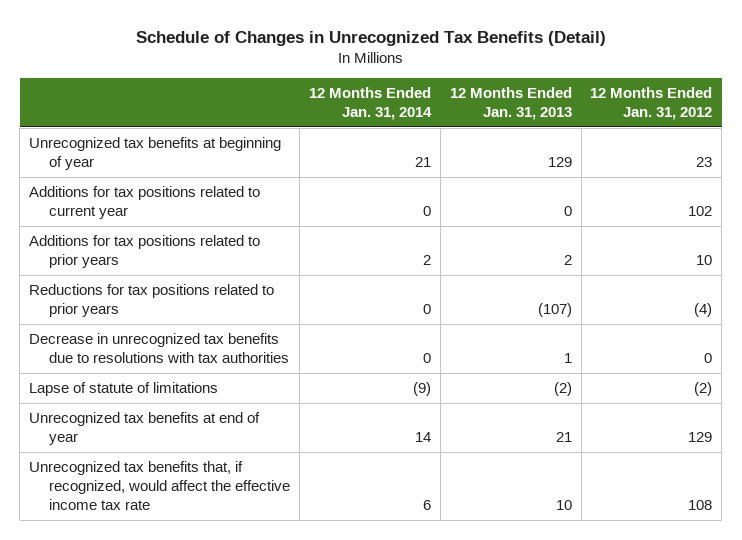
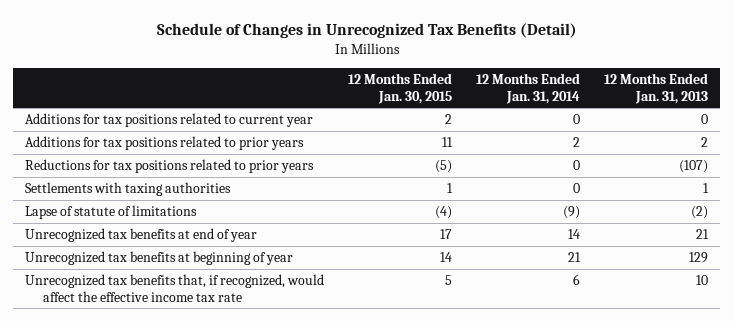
[590,87,713,120] 12 Months Ended Jan. 31, 2012 -> none
none -> [348,73,453,104] 12 Months Ended Jan. 30, 2015
[29,333,290,363] Decrease in unrecognized tax benefits due to resolutions with tax authorities -> [25,182,232,197] Settlements with taxing authorities
[29,137,282,170] Unrecognized tax benefits at beginning of year -> [25,251,294,266] Unrecognized tax benefits at beginning of year

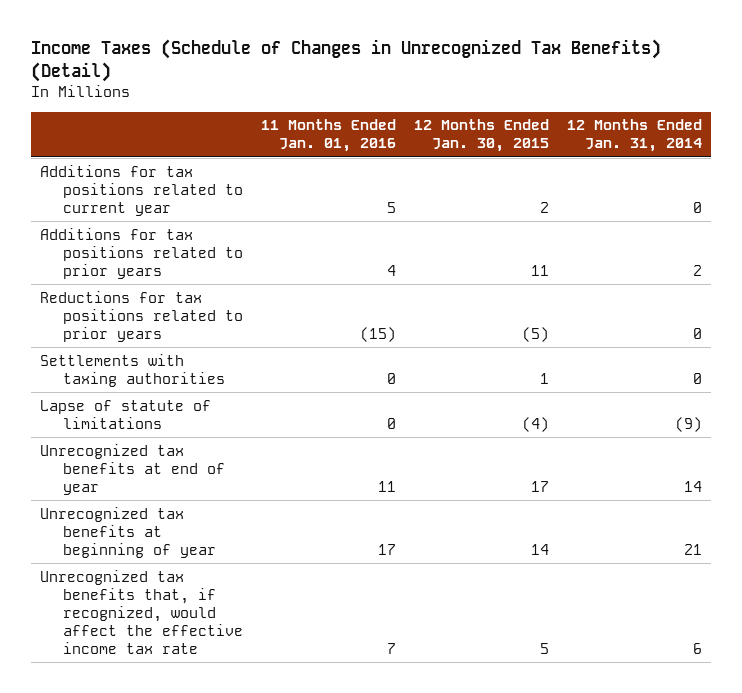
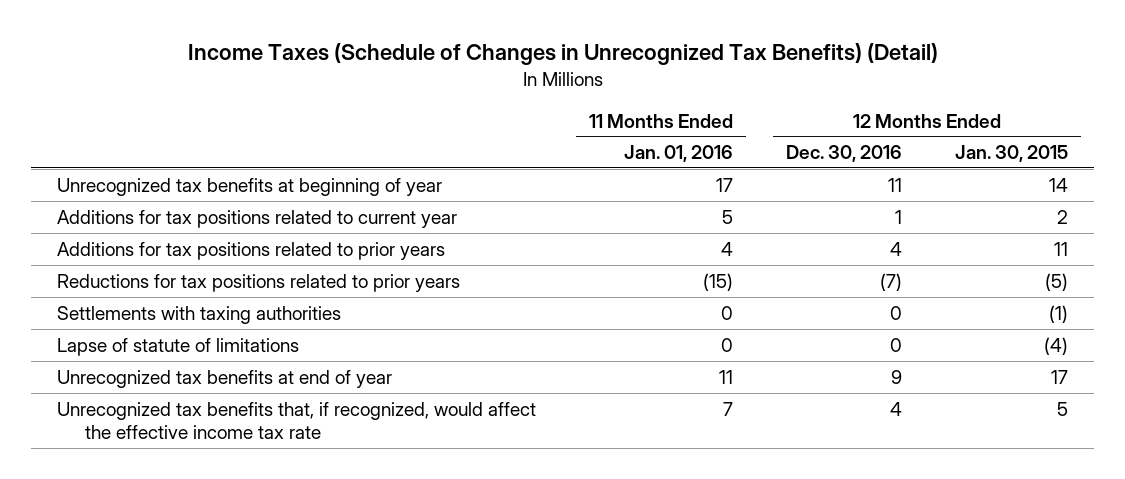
[567,119,703,153] 12 Months Ended Jan. 31, 2014 -> none
none -> [785,145,902,163] Dec. 30, 2016
[40,506,216,558] Unrecognized tax benefits at beginning of year -> [57,177,443,196] Unrecognized tax benefits at beginning of year
[540,372,550,384] 1 -> [1048,304,1068,323] (1)

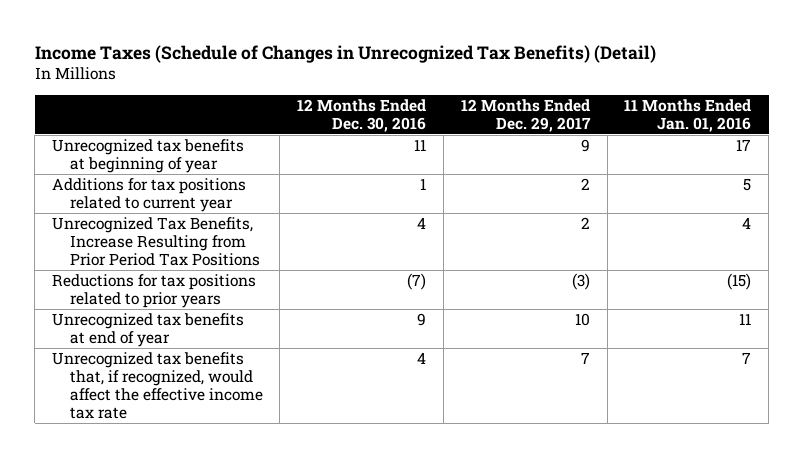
[954,145,1068,163] Jan. 30, 2015 -> none
none -> [460,98,591,132] 12 Months Ended Dec. 29, 2017
[57,241,446,260] Additions for tax positions related to prior years -> none
none -> [52,217,260,266] Unrecognized Tax Benefits, Increase Resulting from Prior Period Tax Positions
[57,305,342,324] Settlements with taxing authorities -> none
[57,337,300,356] Lapse of statute of limitations -> none

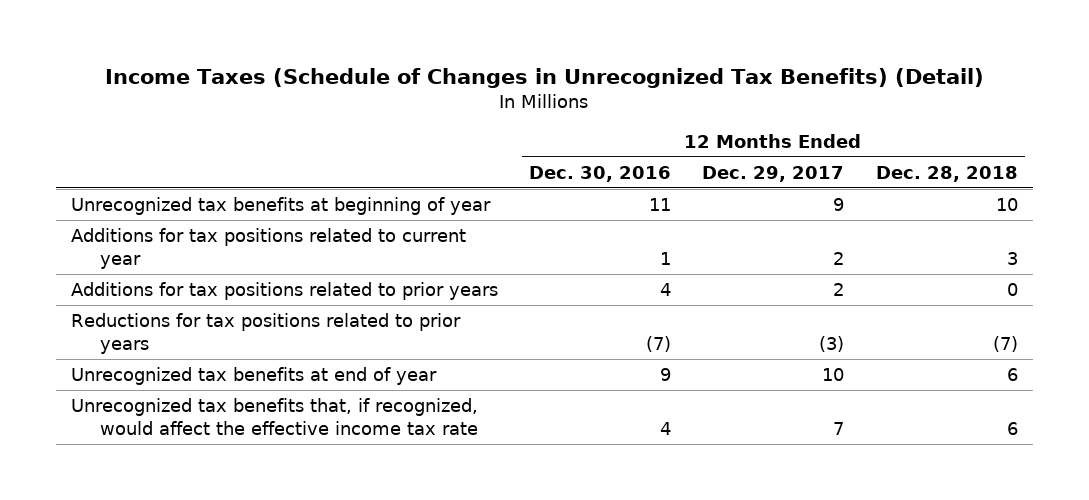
[624,98,752,132] 11 Months Ended Jan. 01, 2016 -> none
none -> [875,165,1018,182] Dec. 28, 2018
[52,217,260,266] Unrecognized Tax Benefits, Increase Resulting from Prior Period Tax Positions -> [71,282,499,301] Additions for tax positions related to prior years

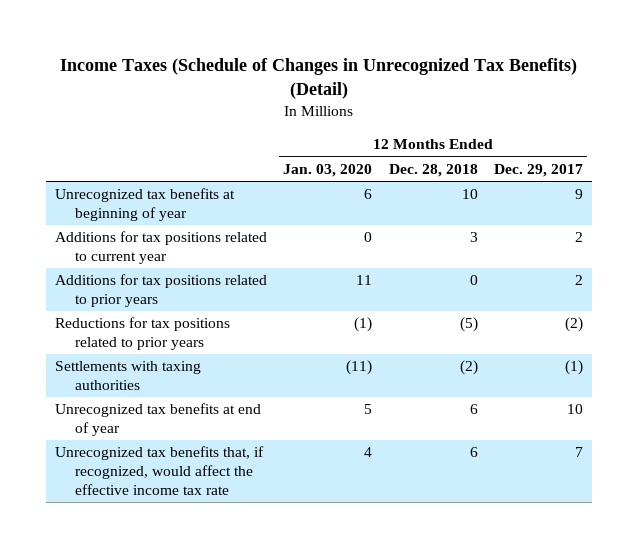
[529,165,672,182] Dec. 30, 2016 -> none
none -> [283,163,373,177] Jan. 03, 2020
[819,336,845,353] (3) -> [565,317,584,333] (2)
[992,336,1018,353] (7) -> [459,317,478,333] (5)
none -> [54,361,201,391] Settlements with taxing authorities

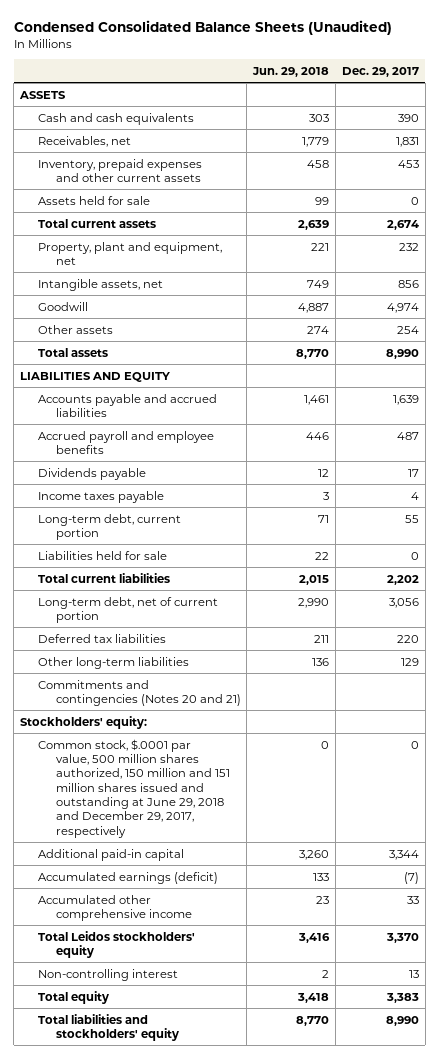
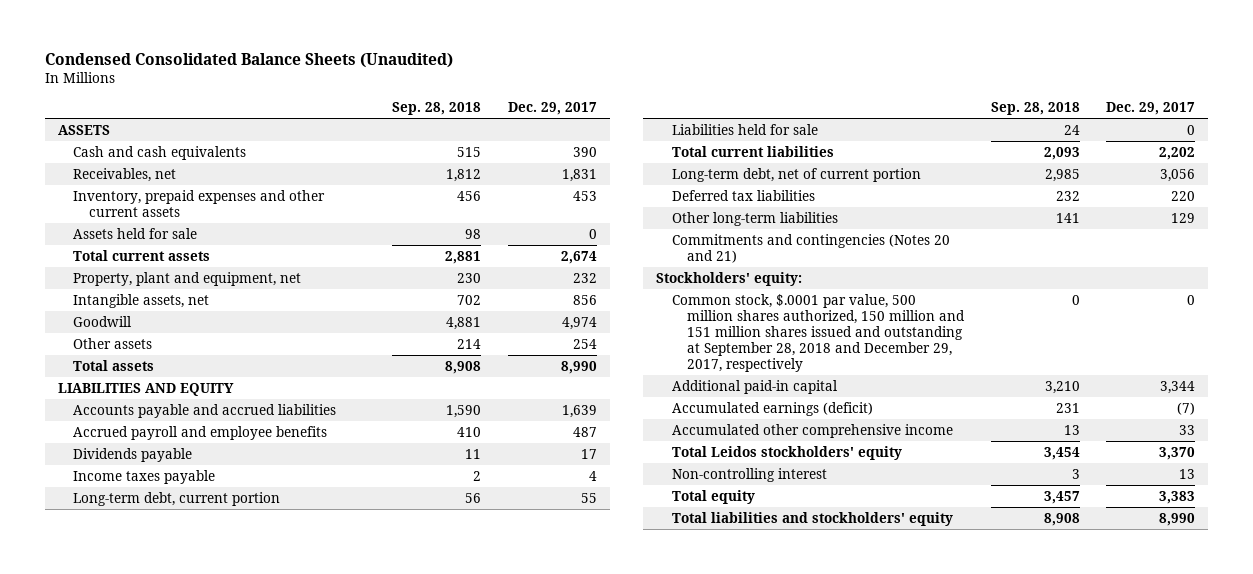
[252,66,330,77] Jun. 29, 2018 -> none
none -> [392,102,482,116] Sep. 28, 2018
[37,738,230,838] Common stock, $.0001 par value, 500 million shares authorized, 150 million and 151 million shares issued and outstanding at June 29, 2018 and December 29, 2017, respectively -> [671,293,966,372] Common stock, $.0001 par value, 500 million shares authorized, 150 million and 151 million shares issued and outstanding at September 28, 2018 and December 29, 2017, respectively

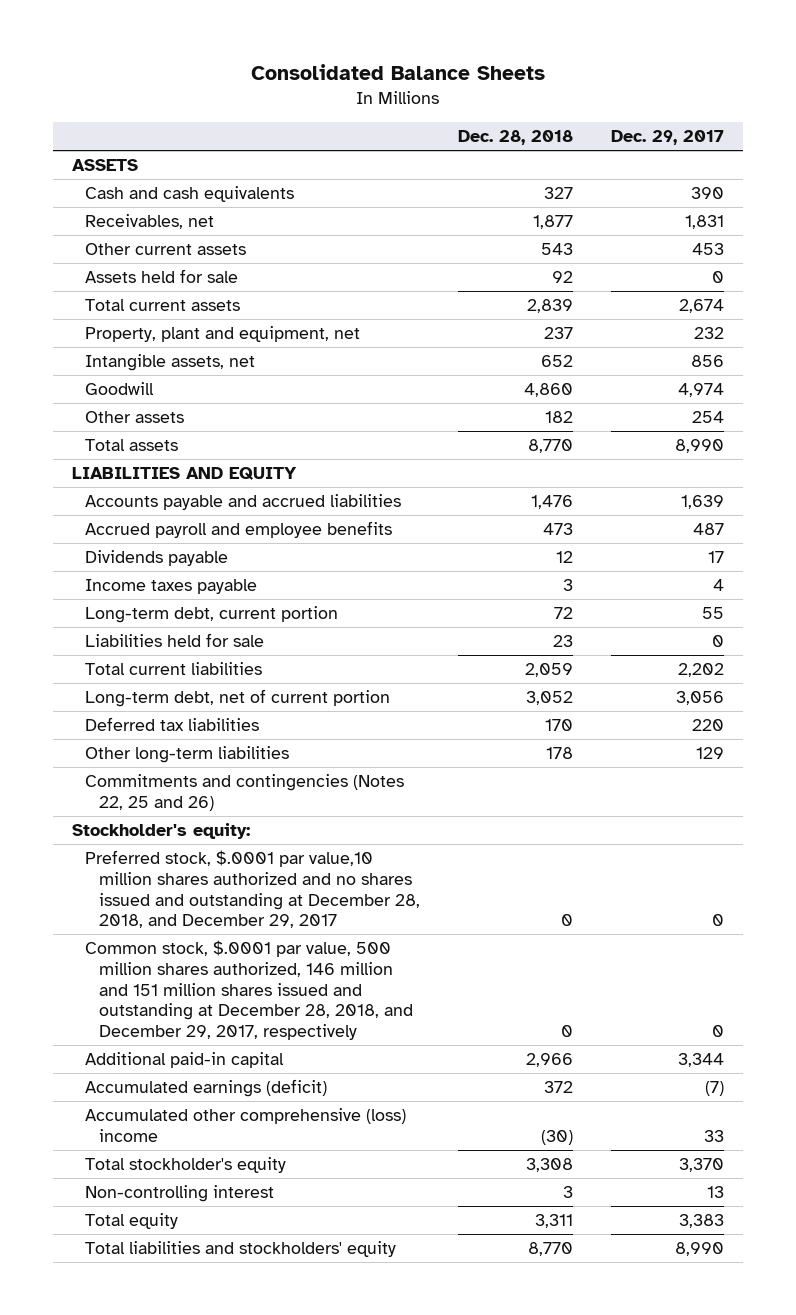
[44,53,453,69] Condensed Consolidated Balance Sheets (Unaudited) -> [250,64,545,81] Consolidated Balance Sheets
[392,102,482,116] Sep. 28, 2018 -> none
none -> [457,130,573,146] Dec. 28, 2018
[73,189,326,217] Inventory, prepaid expenses and other current assets -> [85,243,247,256] Other current assets
[671,233,950,263] Commitments and contingencies (Notes 20 and 21) -> [85,774,405,811] Commitments and contingencies (Notes 22, 25 and 26)
[656,271,803,286] Stockholders' equity: -> [71,823,250,840] Stockholder's equity:
none -> [85,850,420,929] Preferred stock, $.0001 par value,10 million shares authorized and no shares issued and outstanding at December 28, 2018, and December 29, 2017
[671,293,966,372] Common stock, $.0001 par value, 500 million shares authorized, 150 million and 151 million shares issued and outstanding at September 28, 2018 and December 29, 2017, respectively -> [85,940,413,1041] Common stock, $.0001 par value, 500 million shares authorized, 146 million and 151 million shares issued and outstanding at December 28, 2018, and December 29, 2017, respectively
[671,423,953,438] Accumulated other comprehensive income -> [85,1108,407,1142] Accumulated other comprehensive (loss) income
[671,445,902,460] Total Leidos stockholders' equity -> [85,1157,287,1174] Total stockholder's equity

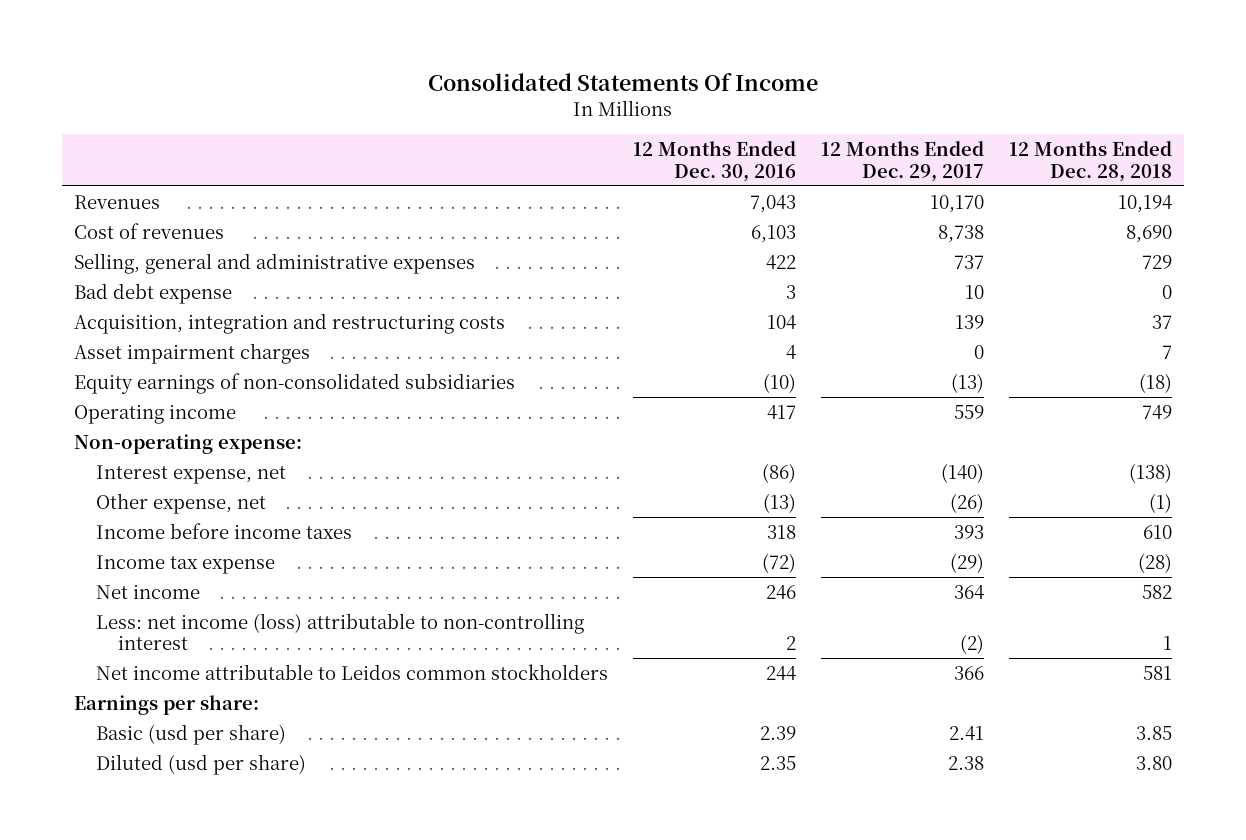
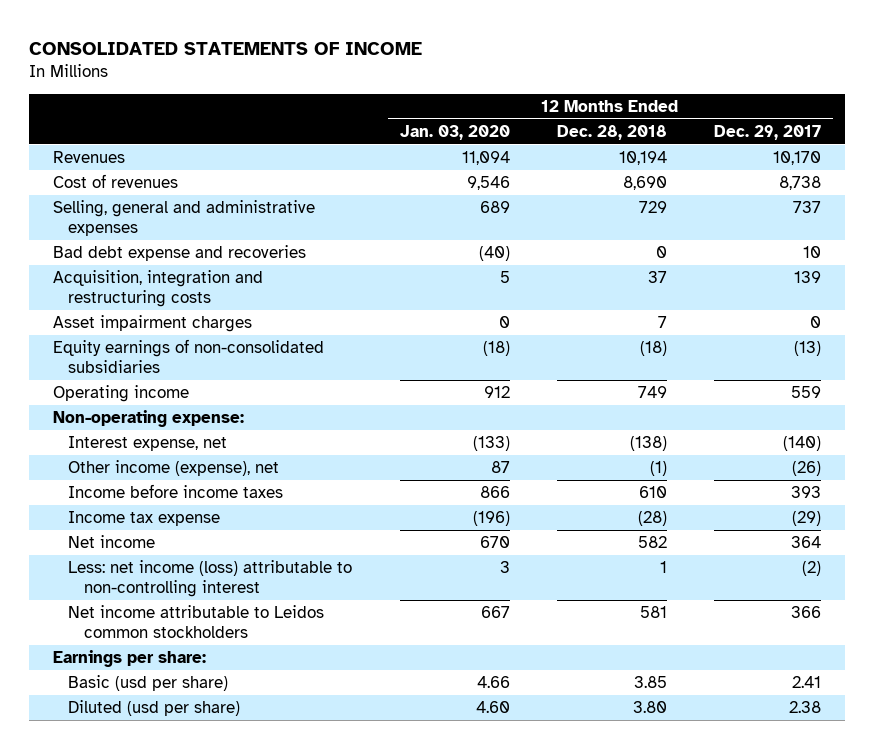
[427,72,818,91] Consolidated Statements Of Income -> [29,41,423,55] CONSOLIDATED STATEMENTS OF INCOME
[633,141,797,182] 12 Months Ended Dec. 30, 2016 -> none
none -> [399,124,510,140] Jan. 03, 2020
[73,282,232,304] Bad debt expense -> [52,245,306,262] Bad debt expense and recoveries
[96,492,267,514] Other expense, net -> [68,460,280,477] Other income (expense), net

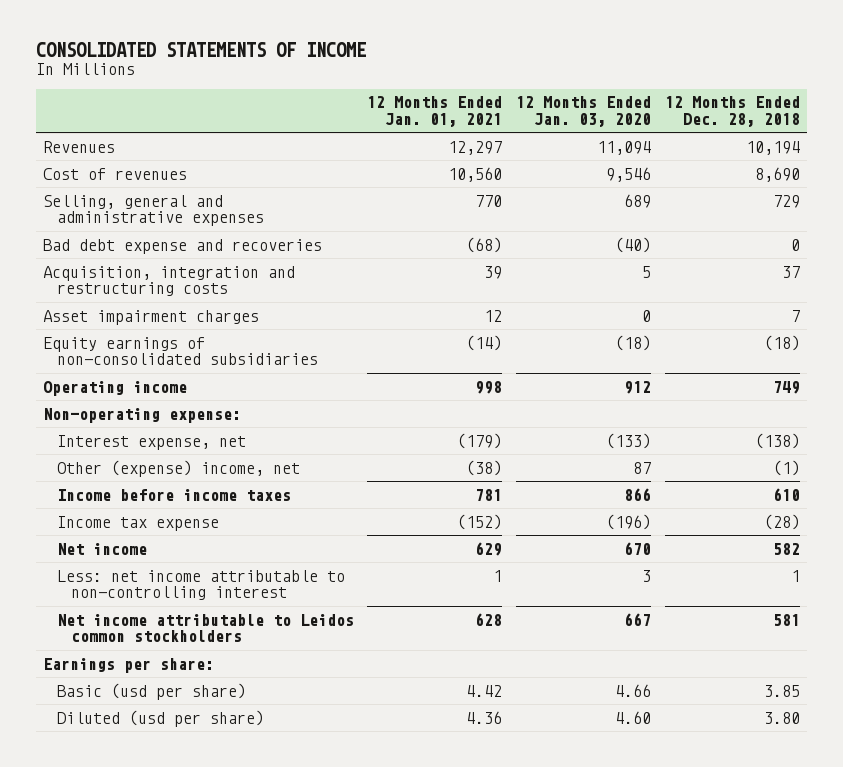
[714,124,822,140] Dec. 29, 2017 -> none
none -> [367,96,503,128] 12 Months Ended Jan. 01, 2021
[68,460,280,477] Other income (expense), net -> [56,459,300,477] Other (expense) income, net
[68,560,353,598] Less: net income (loss) attributable to non-controlling interest -> [56,569,345,601] Less: net income attributable to non-controlling interest

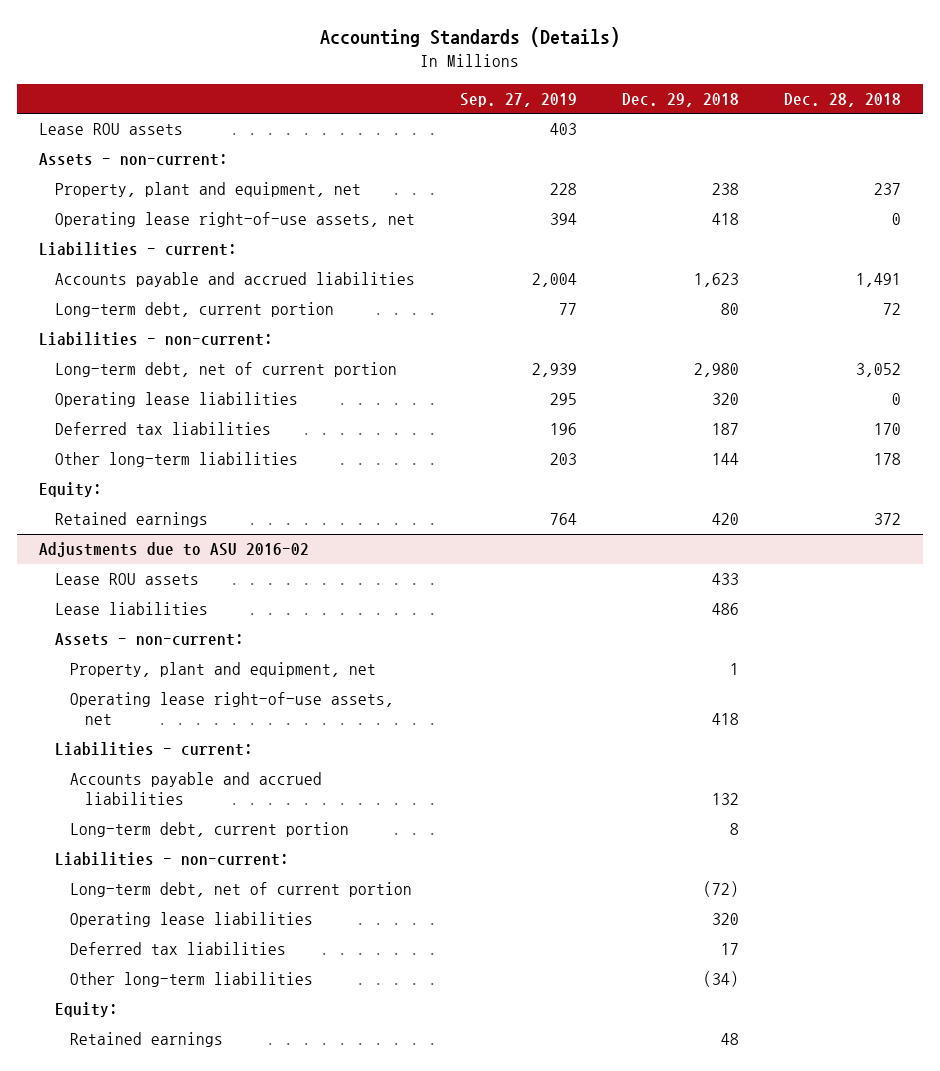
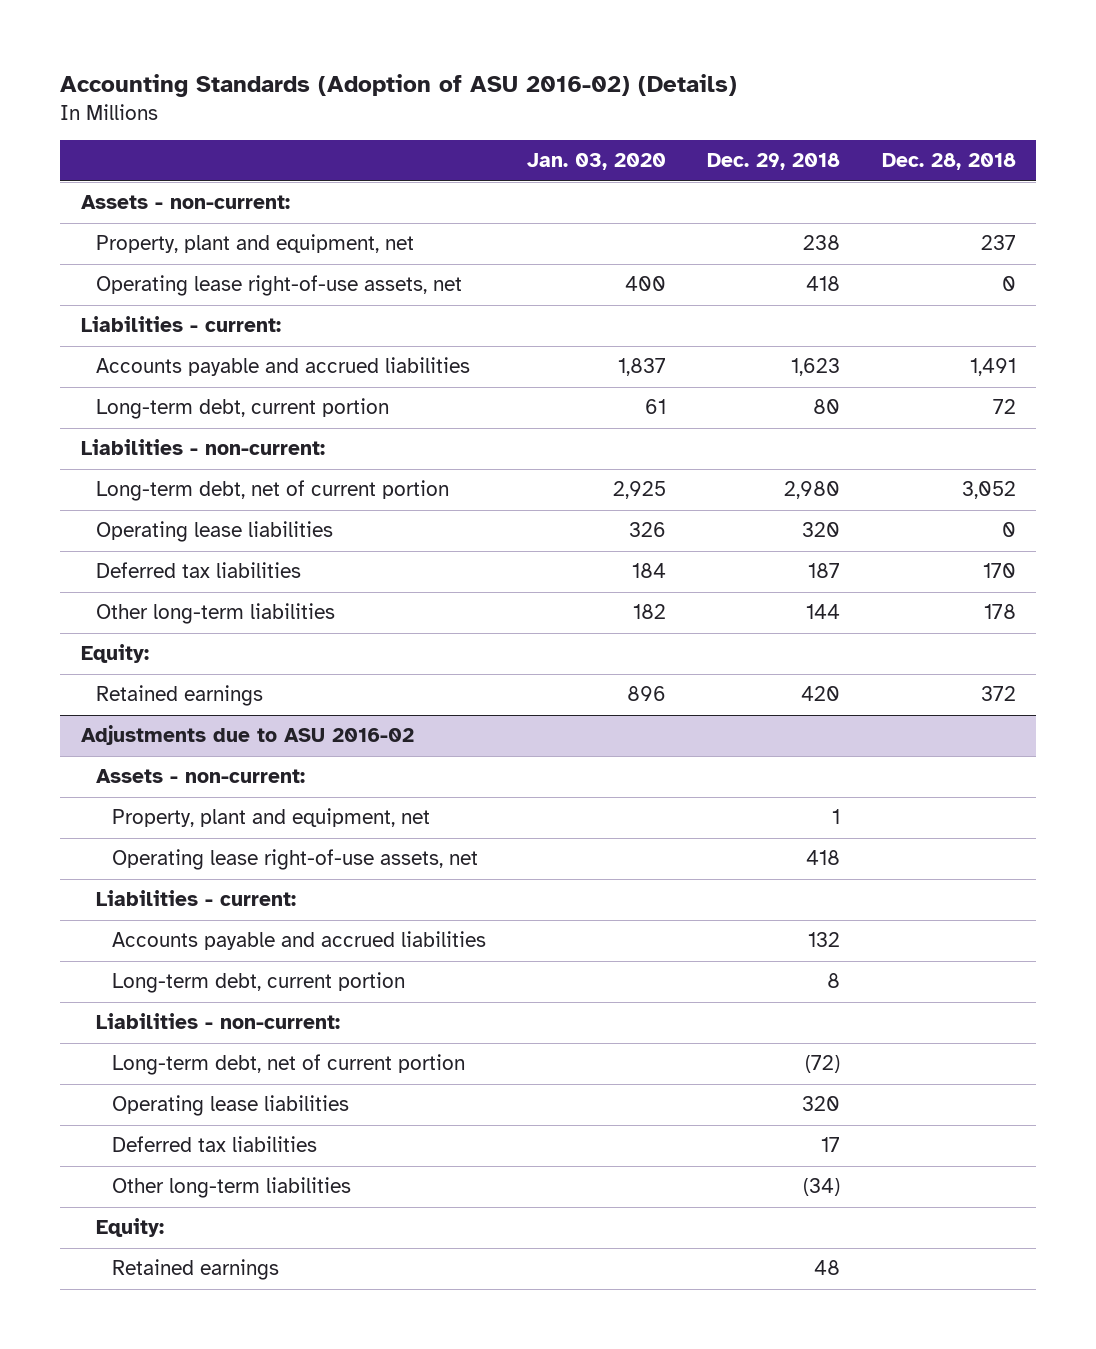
[320,27,621,48] Accounting Standards (Details) -> [60,73,738,97] Accounting Standards (Adoption of ASU 2016-02) (Details)
[459,92,577,107] Sep. 27, 2019 -> none
none -> [527,153,667,171] Jan. 03, 2020
[39,123,184,136] Lease ROU assets -> none
[54,573,199,586] Lease ROU assets -> none
[54,602,208,616] Lease liabilities -> none

